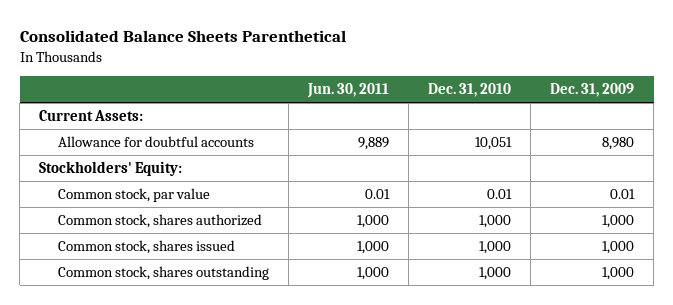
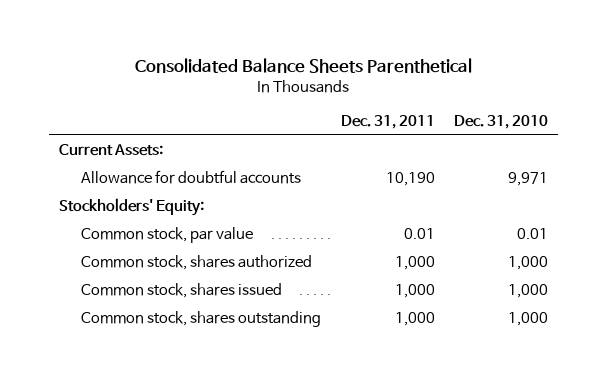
[306,82,389,98] Jun. 30, 2011 -> none
[549,82,634,97] Dec. 31, 2009 -> none
none -> [340,114,435,129] Dec. 31, 2011
[474,136,512,150] 10,051 -> [508,172,549,187] 9,971

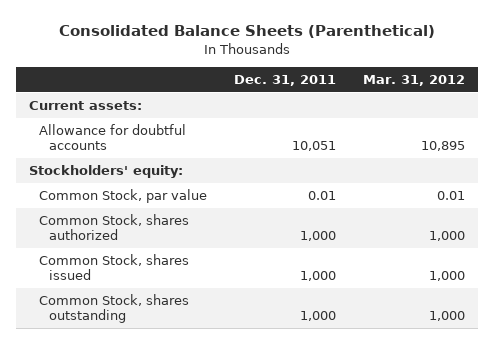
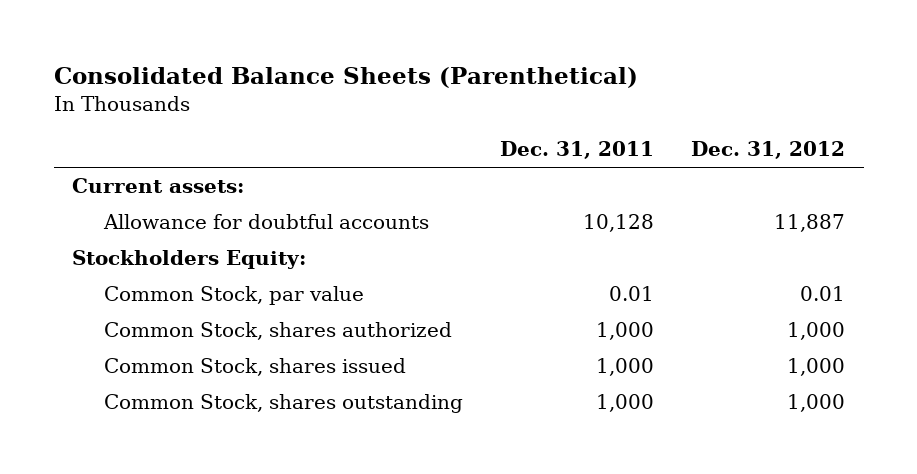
[363,74,466,86] Mar. 31, 2012 -> none
none -> [691,141,846,160] Dec. 31, 2012
[292,141,337,152] 10,051 -> [582,214,654,233] 10,128
[29,165,184,179] Stockholders' equity: -> [72,250,307,270] Stockholders Equity:

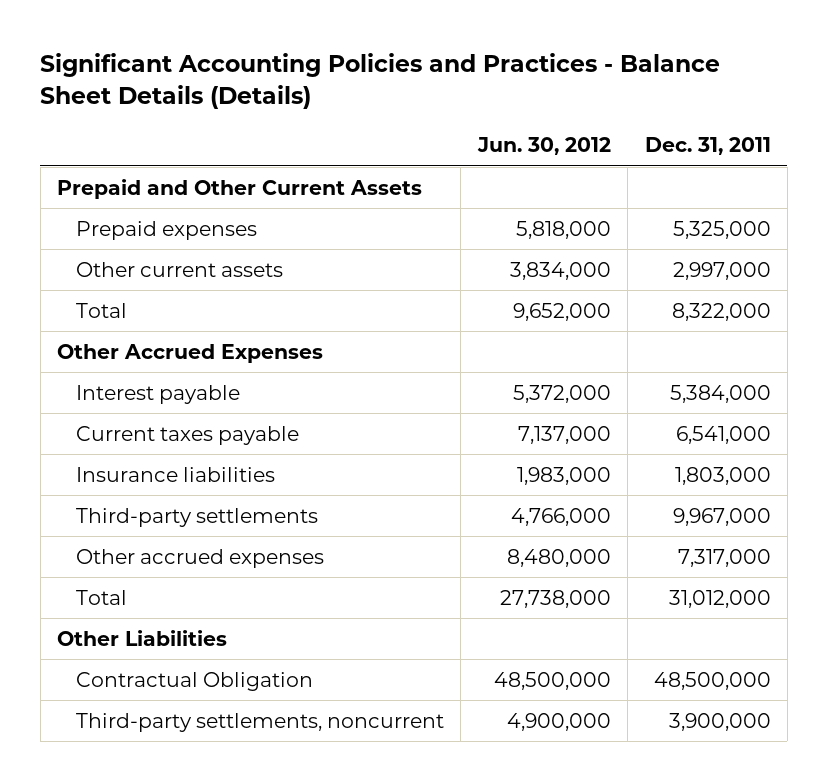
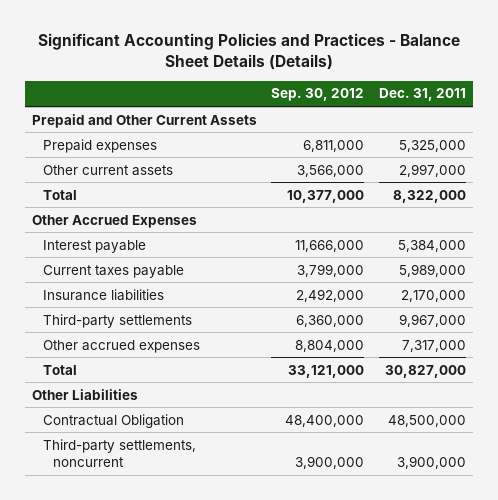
[476,137,611,156] Jun. 30, 2012 -> none
none -> [271,88,365,102] Sep. 30, 2012
[675,425,771,444] 6,541,000 -> [398,263,466,277] 5,989,000
[674,466,771,485] 1,803,000 -> [400,289,466,302] 2,170,000
[668,589,771,608] 31,012,000 -> [384,364,466,378] 30,827,000

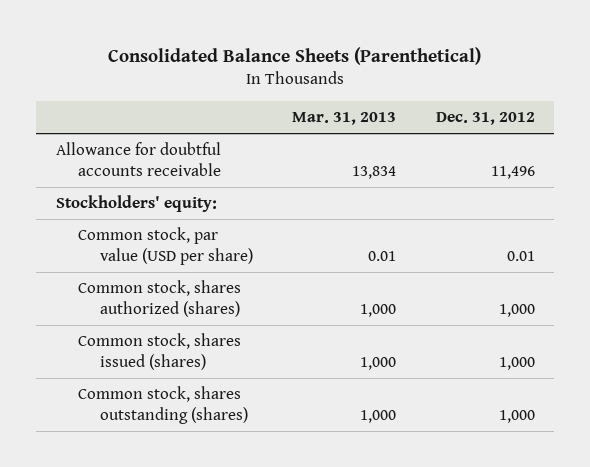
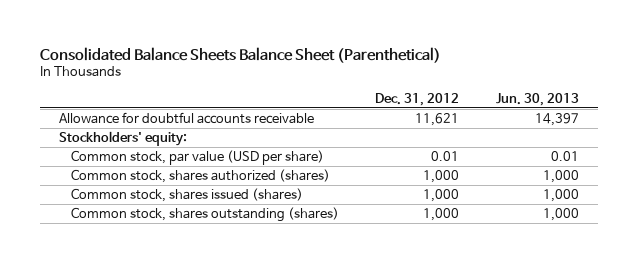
[108,46,482,65] Consolidated Balance Sheets (Parenthetical) -> [40,46,442,63] Consolidated Balance Sheets Balance Sheet (Parenthetical)
[292,111,397,125] Mar. 31, 2013 -> none
none -> [496,92,580,106] Jun. 30, 2013
[490,165,535,179] 11,496 -> [415,113,460,127] 11,621

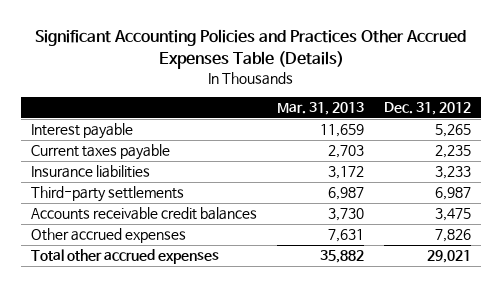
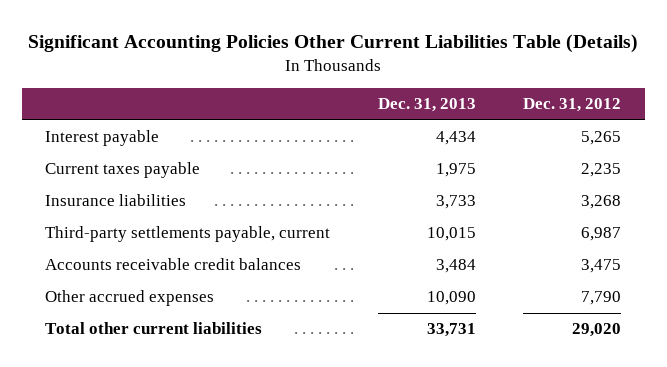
[34,29,466,70] Significant Accounting Policies and Practices Other Accrued Expenses Table (Details) -> [28,33,639,53] Significant Accounting Policies Other Current Liabilities Table (Details)
[276,102,364,116] Mar. 31, 2013 -> none
none -> [377,98,476,113] Dec. 31, 2013
[435,166,472,180] 3,233 -> [581,195,622,210] 3,268
[30,186,184,203] Third-party settlements -> [45,226,331,243] Third-party settlements payable, current
[435,229,472,243] 7,826 -> [581,291,622,306] 7,790
[30,249,219,265] Total other accrued expenses -> [45,322,263,335] Total other current liabilities
[427,250,472,264] 29,021 -> [572,323,622,338] 29,020

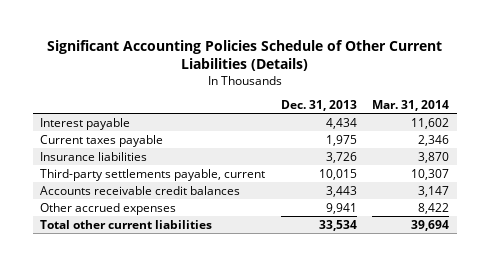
[28,33,639,53] Significant Accounting Policies Other Current Liabilities Table (Details) -> [46,39,442,71] Significant Accounting Policies Schedule of Other Current Liabilities (Details)
[523,98,622,113] Dec. 31, 2012 -> none
none -> [372,99,450,111] Mar. 31, 2014
[435,195,476,210] 3,733 -> [325,151,357,163] 3,726
[435,259,476,274] 3,484 -> [325,185,357,197] 3,443
[426,291,476,306] 10,090 -> [325,202,357,214] 9,941
[426,323,476,338] 33,731 -> [318,219,357,231] 33,534

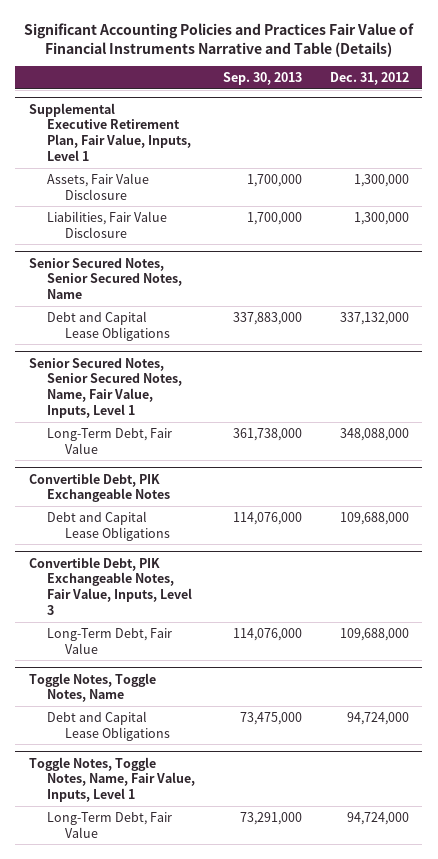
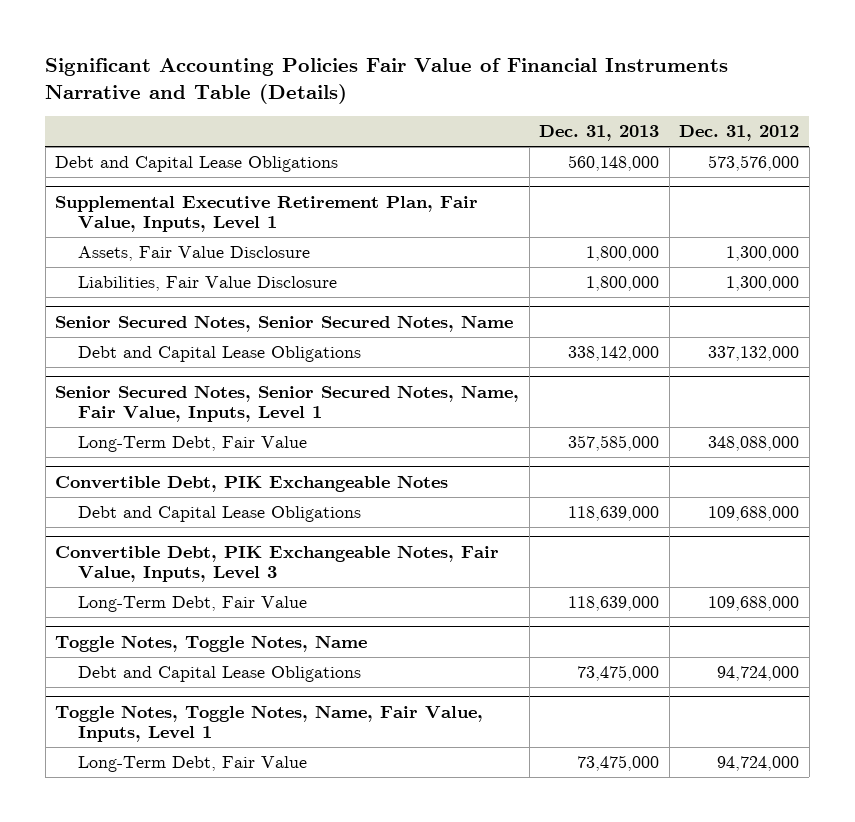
[23,22,414,57] Significant Accounting Policies and Practices Fair Value of Financial Instruments Narrative and Table (Details) -> [45,58,729,105] Significant Accounting Policies Fair Value of Financial Instruments Narrative and Table (Details)
[222,71,302,85] Sep. 30, 2013 -> none
none -> [539,125,660,142] Dec. 31, 2013
none -> [55,156,339,173] Debt and Capital Lease Obligations

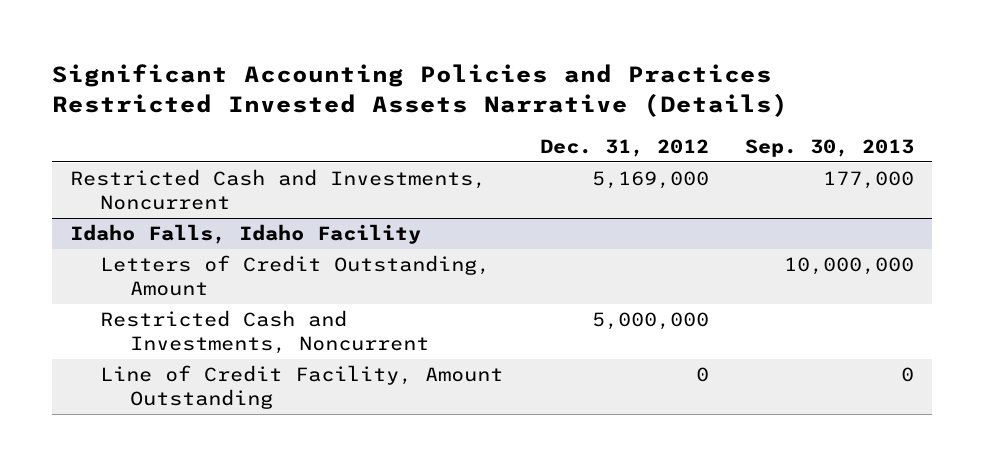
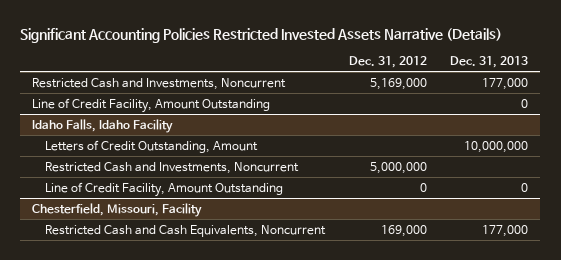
[52,63,789,117] Significant Accounting Policies and Practices Restricted Invested Assets Narrative (Details) -> [20,27,503,43] Significant Accounting Policies Restricted Invested Assets Narrative (Details)
[744,138,914,157] Sep. 30, 2013 -> none
none -> [450,55,529,68] Dec. 31, 2013
none -> [32,97,271,113] Line of Credit Facility, Amount Outstanding
none -> [32,202,203,217] Chesterfield, Missouri, Facility
none -> [44,224,326,237] Restricted Cash and Cash Equivalents, Noncurrent

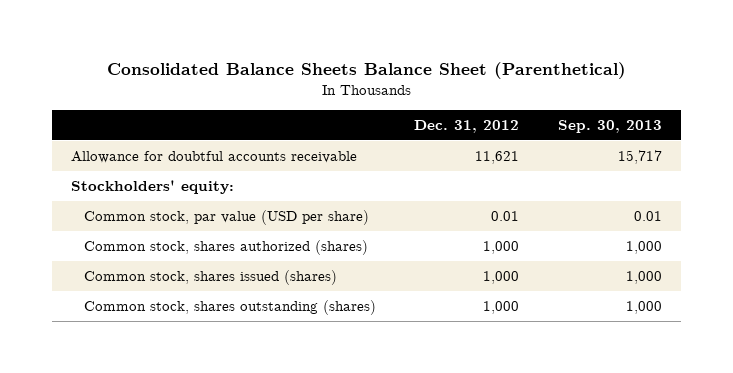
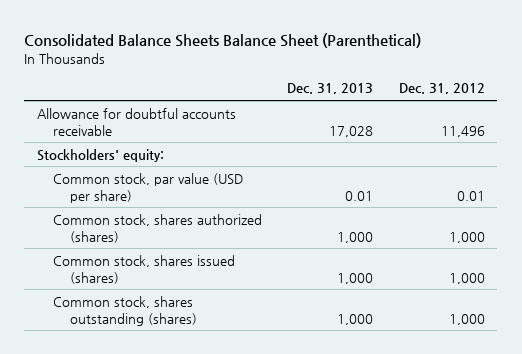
[557,120,662,134] Sep. 30, 2013 -> none
none -> [287,83,374,95] Dec. 31, 2013
[475,150,520,164] 11,621 -> [440,125,485,137] 11,496

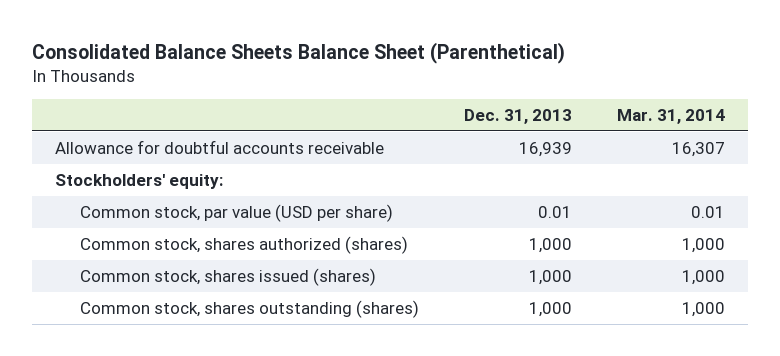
[398,83,485,95] Dec. 31, 2012 -> none
none -> [617,108,726,124] Mar. 31, 2014
[329,125,374,137] 17,028 -> [519,142,573,158] 16,939

